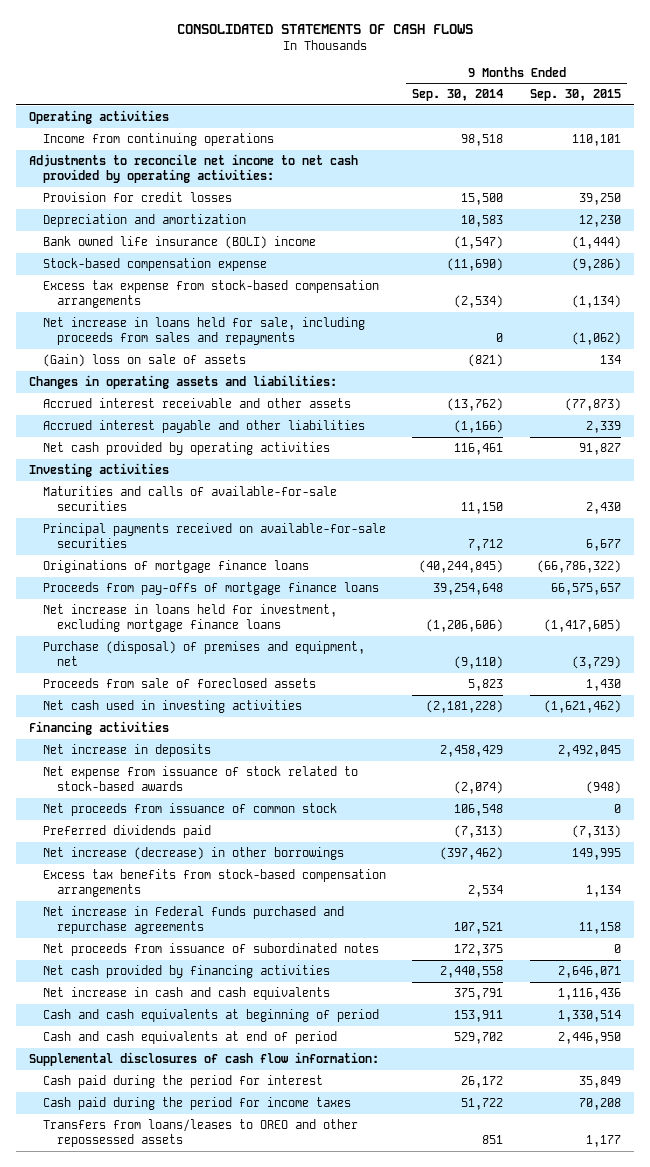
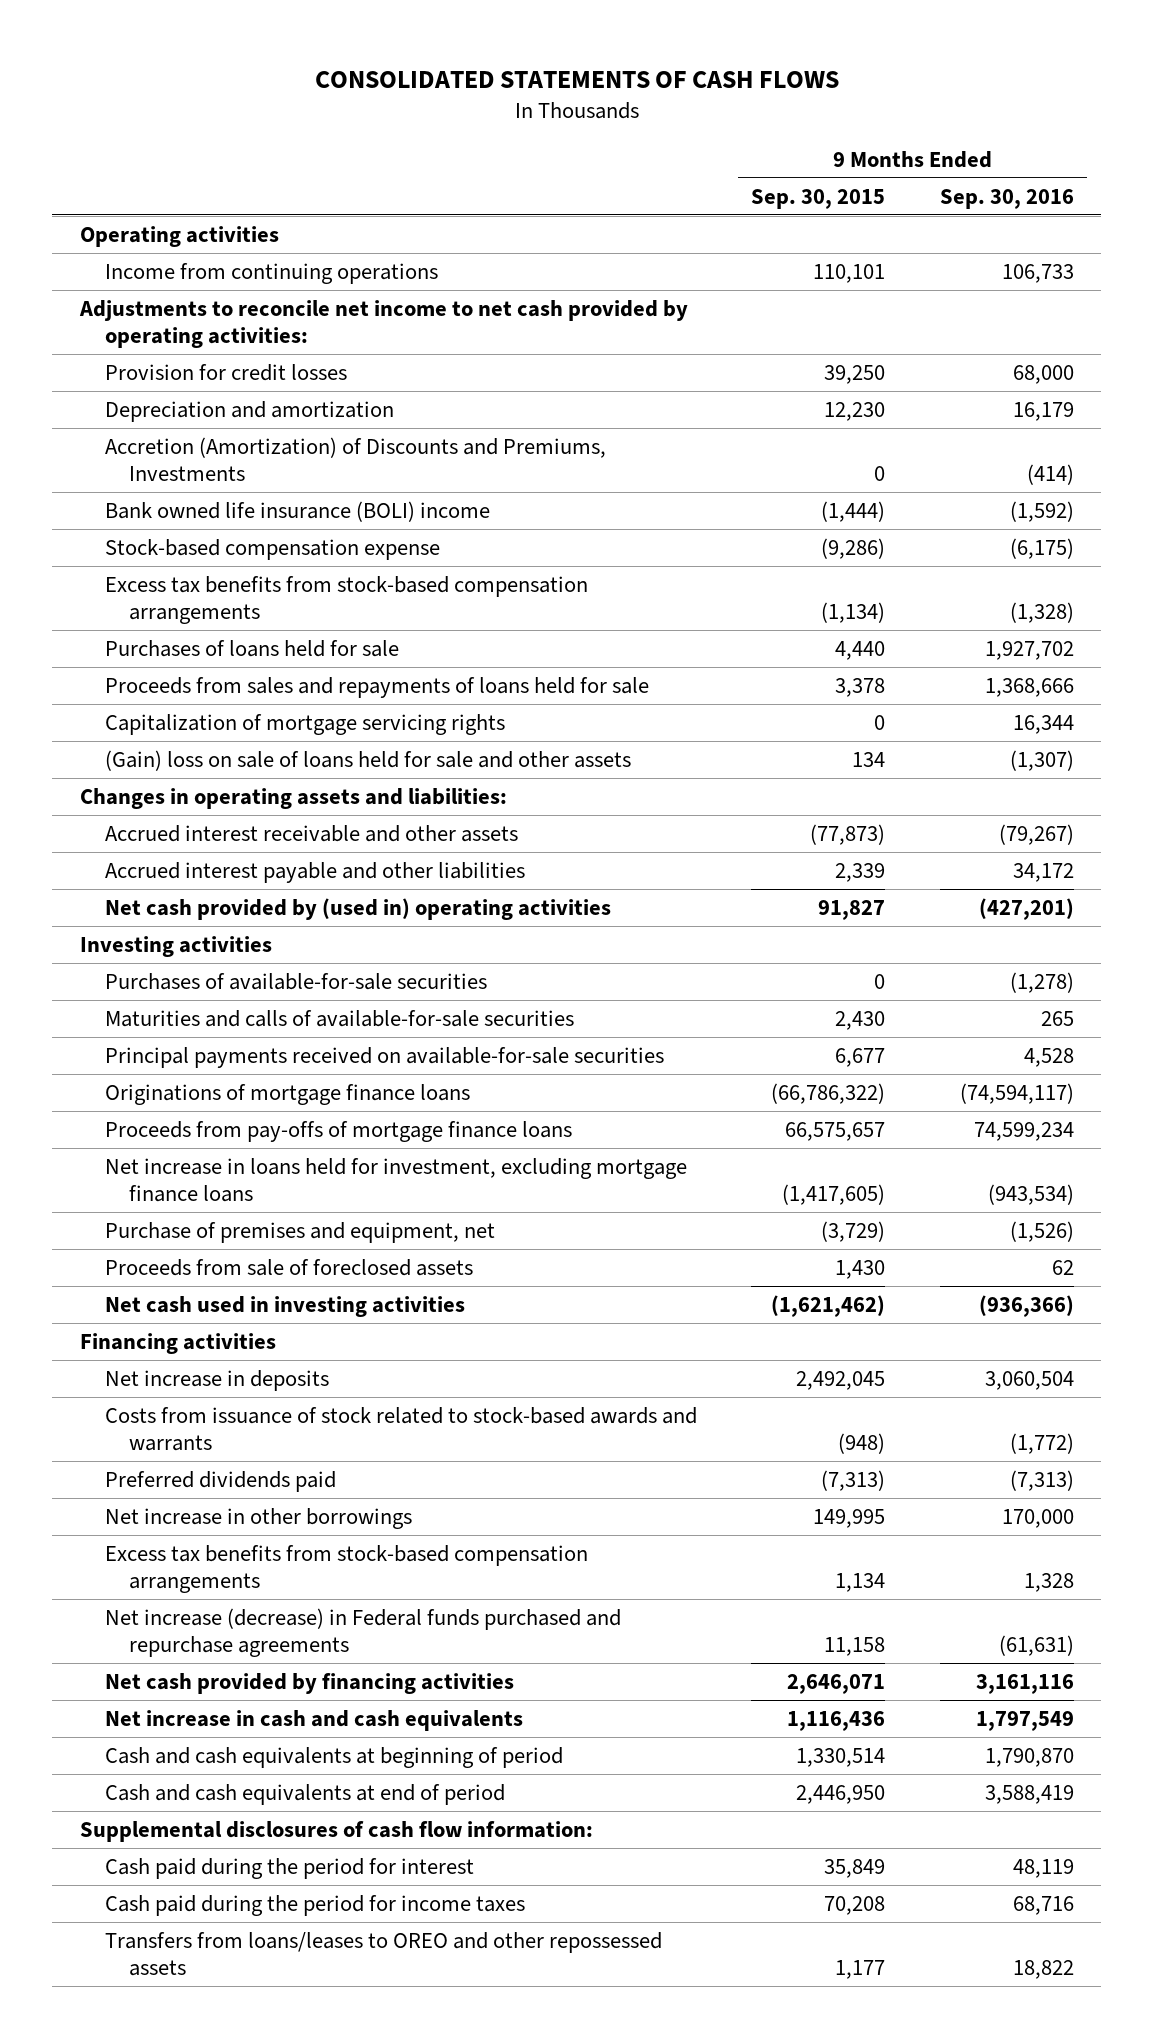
[412,89,504,102] Sep. 30, 2014 -> none
none -> [939,188,1074,209] Sep. 30, 2016
none -> [104,436,606,481] Accretion (Amortization) of Discounts and Premiums, Investments
[43,279,380,309] Excess tax expense from stock-based compensation arrangements -> [104,575,588,624] Excess tax benefits from stock-based compensation arrangements
none -> [104,639,399,657] Purchases of loans held for sale
[43,316,366,346] Net increase in loans held for sale, including proceeds from sales and repayments -> [104,676,649,698] Proceeds from sales and repayments of loans held for sale
[571,332,621,346] (1,062) -> [835,677,886,697] 3,378
none -> [104,713,505,735] Capitalization of mortgage servicing rights
[43,353,247,367] (Gain) loss on sale of assets -> [104,749,631,771] (Gain) loss on sale of loans held for sale and other assets
[43,441,331,455] Net cash provided by operating activities -> [104,897,611,920] Net cash provided by (used in) operating activities
none -> [104,972,487,990] Purchases of available-for-sale securities
[43,640,366,667] Purchase (disposal) of premises and equipment, net -> [104,1221,495,1243] Purchase of premises and equipment, net
[43,802,338,816] Net proceeds from issuance of common stock -> none
[43,765,359,792] Net expense from issuance of stock related to stock-based awards -> [104,1406,697,1451] Costs from issuance of stock related to stock-based awards and warrants
[43,846,345,860] Net increase (decrease) in other borrowings -> [104,1507,412,1529] Net increase in other borrowings
[43,942,380,956] Net proceeds from issuance of subordinated notes -> none
[43,905,345,935] Net increase in Federal funds purchased and repurchase agreements -> [104,1607,621,1657] Net increase (decrease) in Federal funds purchased and repurchase agreements

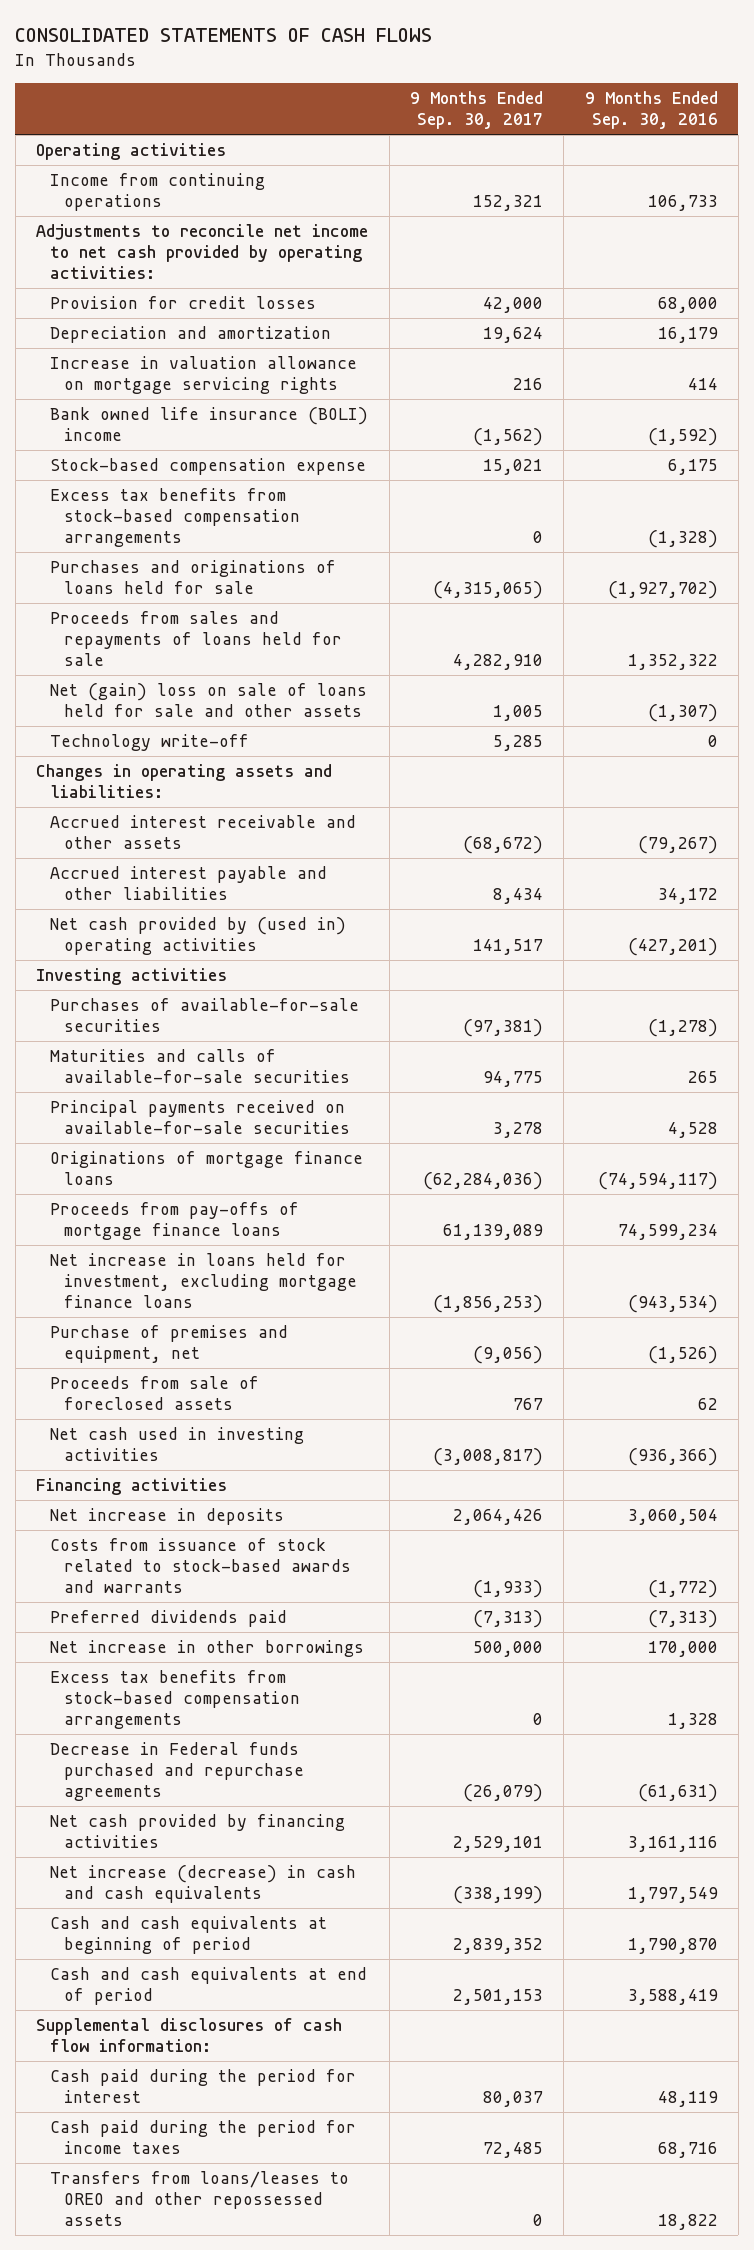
[751,188,886,209] Sep. 30, 2015 -> none
none -> [409,91,543,129] 9 Months Ended Sep. 30, 2017
[104,436,606,481] Accretion (Amortization) of Discounts and Premiums, Investments -> none
none -> [49,356,357,395] Increase in valuation allowance on mortgage servicing rights
[1009,537,1074,559] (6,175) -> [667,459,718,476] 6,175
[104,713,505,735] Capitalization of mortgage servicing rights -> none
[104,639,399,657] Purchases of loans held for sale -> [49,560,336,595] Purchases and originations of loans held for sale
[984,640,1074,660] 1,927,702 -> [607,581,718,600] (1,927,702)
[984,677,1074,697] 1,368,666 -> [627,653,718,670] 1,352,322
[104,749,631,771] (Gain) loss on sale of loans held for sale and other assets -> [49,683,367,718] Net (gain) loss on sale of loans held for sale and other assets
none -> [49,734,249,752] Technology write-off
[104,1607,621,1657] Net increase (decrease) in Federal funds purchased and repurchase agreements -> [49,1742,304,1801] Decrease in Federal funds purchased and repurchase agreements
[104,1709,523,1731] Net increase in cash and cash equivalents -> [49,1865,356,1904] Net increase (decrease) in cash and cash equivalents

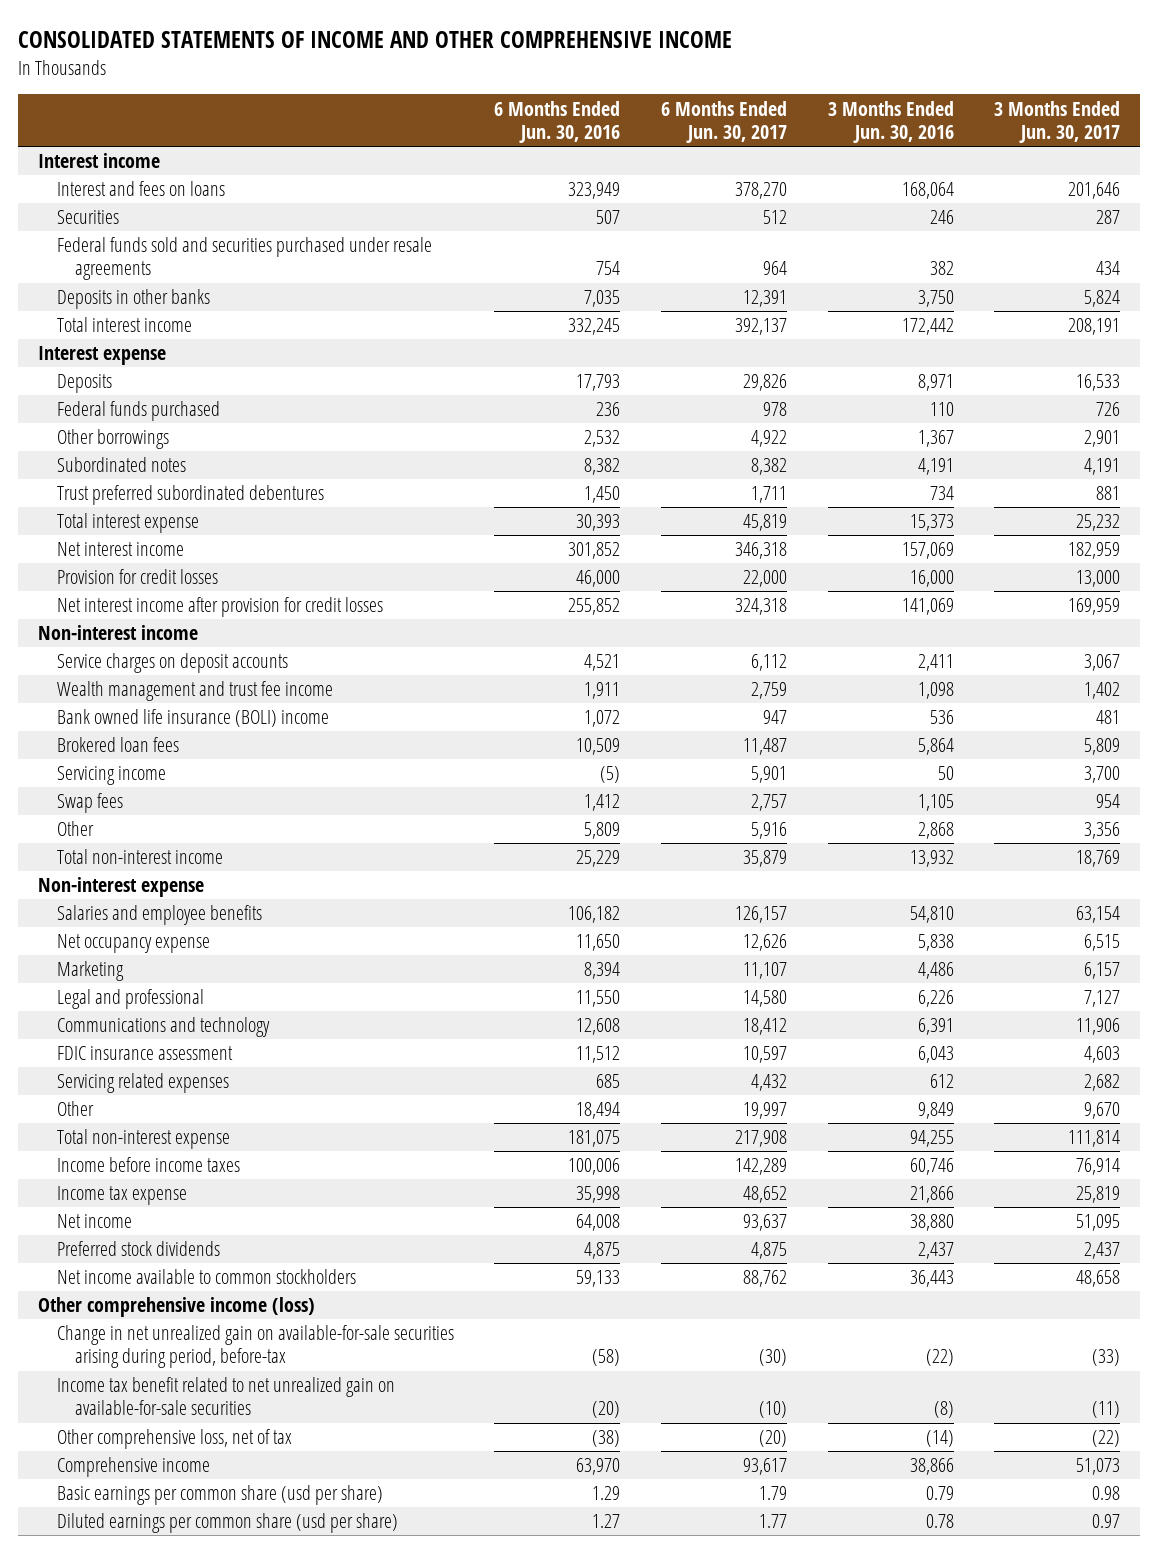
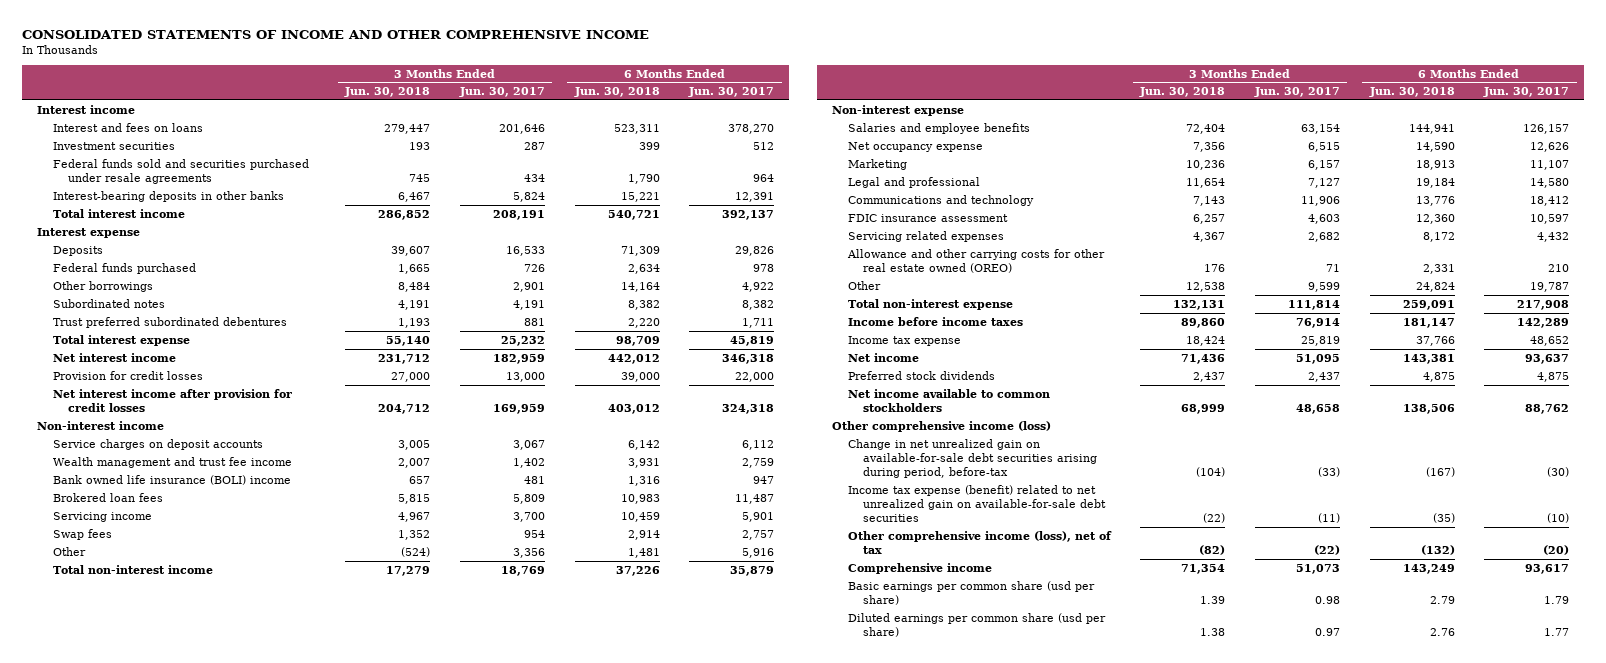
[494,100,621,143] 6 Months Ended Jun. 30, 2016 -> none
[827,100,954,143] 3 Months Ended Jun. 30, 2016 -> none
none -> [344,87,431,98] Jun. 30, 2018
none -> [573,87,660,98] Jun. 30, 2018
[56,210,119,225] Securities -> [52,141,175,150] Investment securities
[56,289,210,310] Deposits in other banks -> [52,190,284,202] Interest-bearing deposits in other banks
none -> [846,248,1105,273] Allowance and other carrying costs for other real estate owned (OREO)
[742,1102,787,1120] 19,997 -> [1530,281,1570,292] 19,787
[1084,1102,1121,1120] 9,670 -> [1307,281,1340,292] 9,599
[56,1325,454,1369] Change in net unrealized gain on available-for-sale securities arising during period, before-tax -> [847,438,1098,478] Change in net unrealized gain on available-for-sale debt securities arising during period, before-tax
[56,1377,395,1416] Income tax benefit related to net unrealized gain on available-for-sale securities -> [847,484,1107,522] Income tax expense (benefit) related to net unrealized gain on available-for-sale debt securities
[56,1429,292,1450] Other comprehensive loss, net of tax -> [847,530,1112,554] Other comprehensive income (loss), net of tax

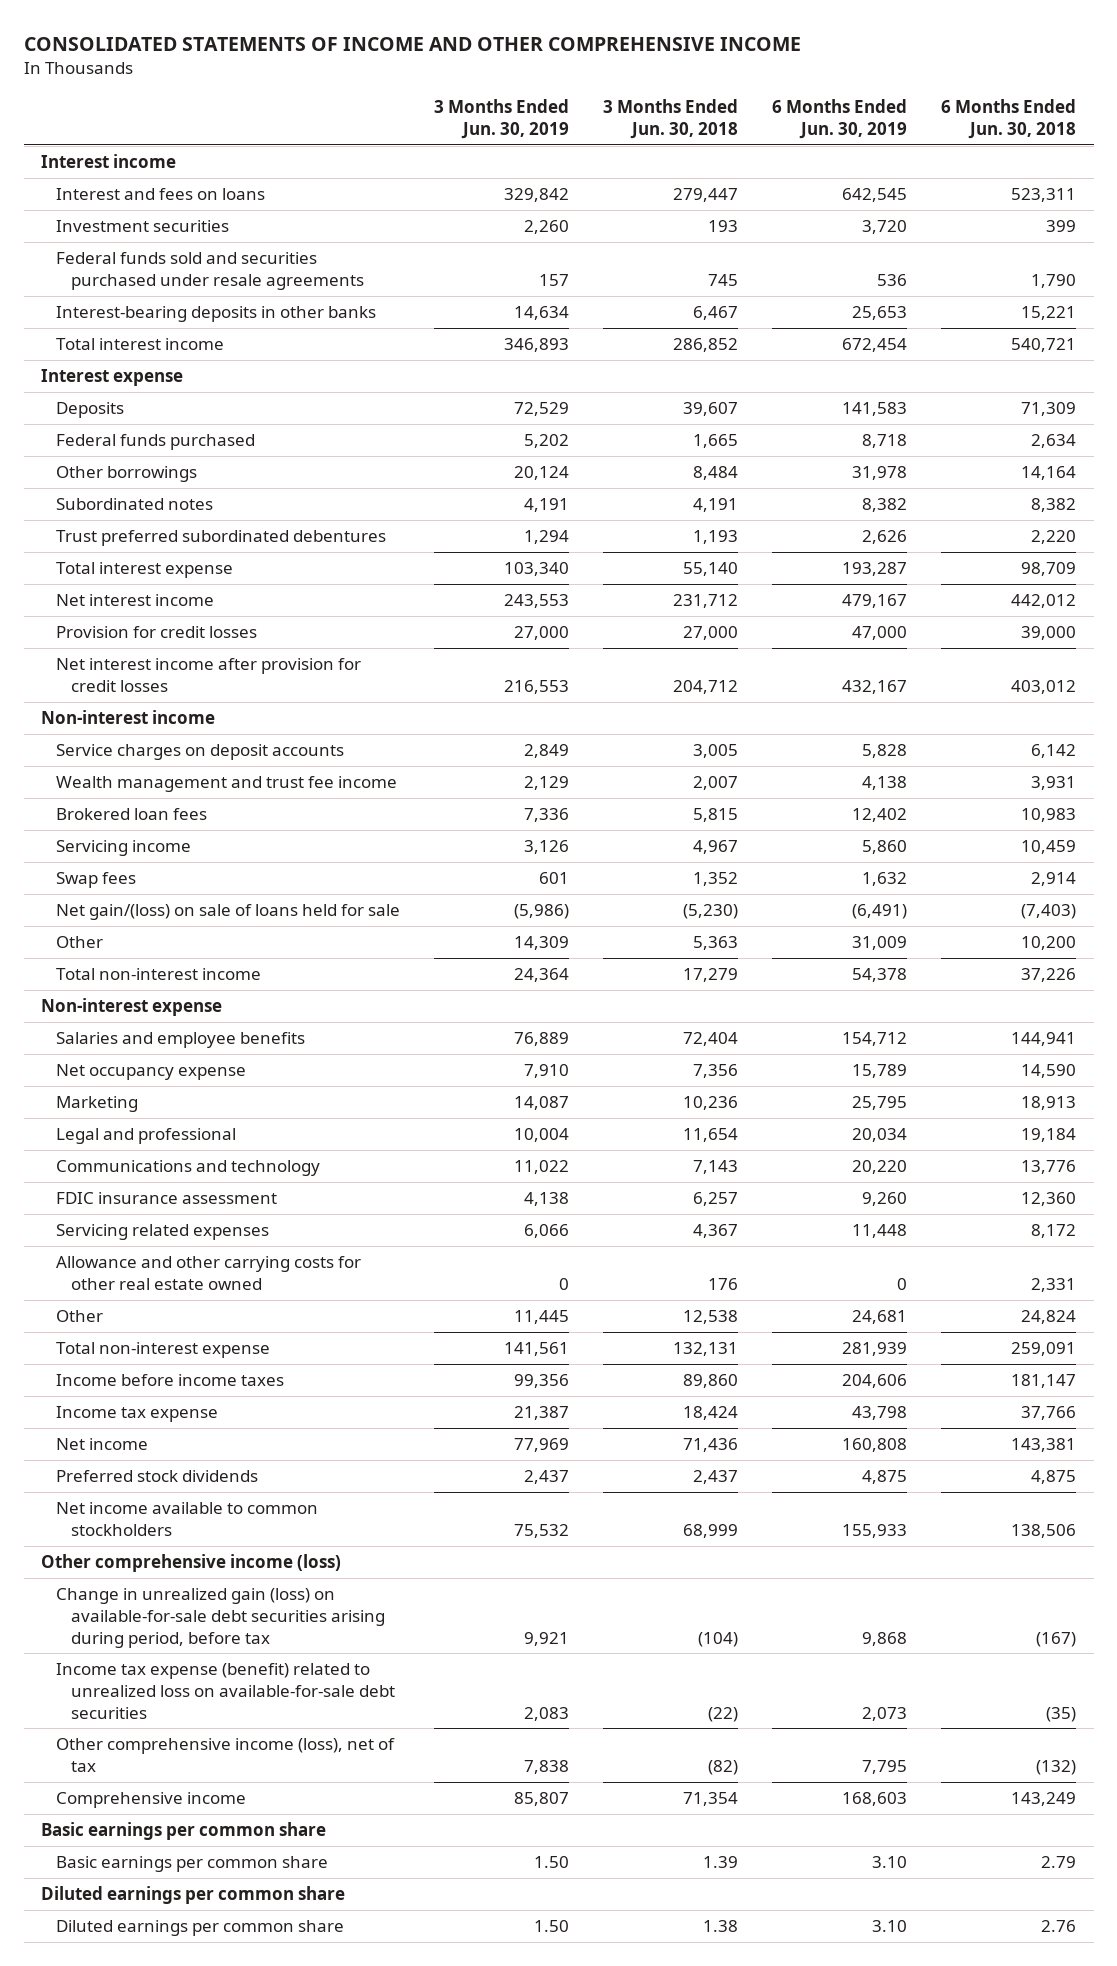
[459,87,546,98] Jun. 30, 2017 -> none
[688,87,775,98] Jun. 30, 2017 -> none
none -> [433,99,569,139] 3 Months Ended Jun. 30, 2019
none -> [772,99,908,139] 6 Months Ended Jun. 30, 2019
[52,474,291,485] Bank owned life insurance (BOLI) income -> none
none -> [55,904,400,921] Net gain/(loss) on sale of loans held for sale
[401,546,431,557] (524) -> [693,936,739,951] 5,363
[627,547,660,558] 1,481 -> [1021,936,1077,951] 10,200
[846,248,1105,273] Allowance and other carrying costs for other real estate owned (OREO) -> [55,1256,361,1290] Allowance and other carrying costs for other real estate owned
[847,438,1098,478] Change in net unrealized gain on available-for-sale debt securities arising during period, before-tax -> [55,1588,385,1648] Change in unrealized gain (loss) on available-for-sale debt securities arising during period, before tax
[847,484,1107,522] Income tax expense (benefit) related to net unrealized gain on available-for-sale debt securities -> [55,1663,395,1719] Income tax expense (benefit) related to unrealized loss on available-for-sale debt securities
none -> [41,1822,327,1841] Basic earnings per common share
[847,580,1095,605] Basic earnings per common share (usd per share) -> [55,1856,328,1873] Basic earnings per common share
none -> [41,1886,346,1905] Diluted earnings per common share
[847,612,1106,637] Diluted earnings per common share (usd per share) -> [55,1920,344,1937] Diluted earnings per common share

